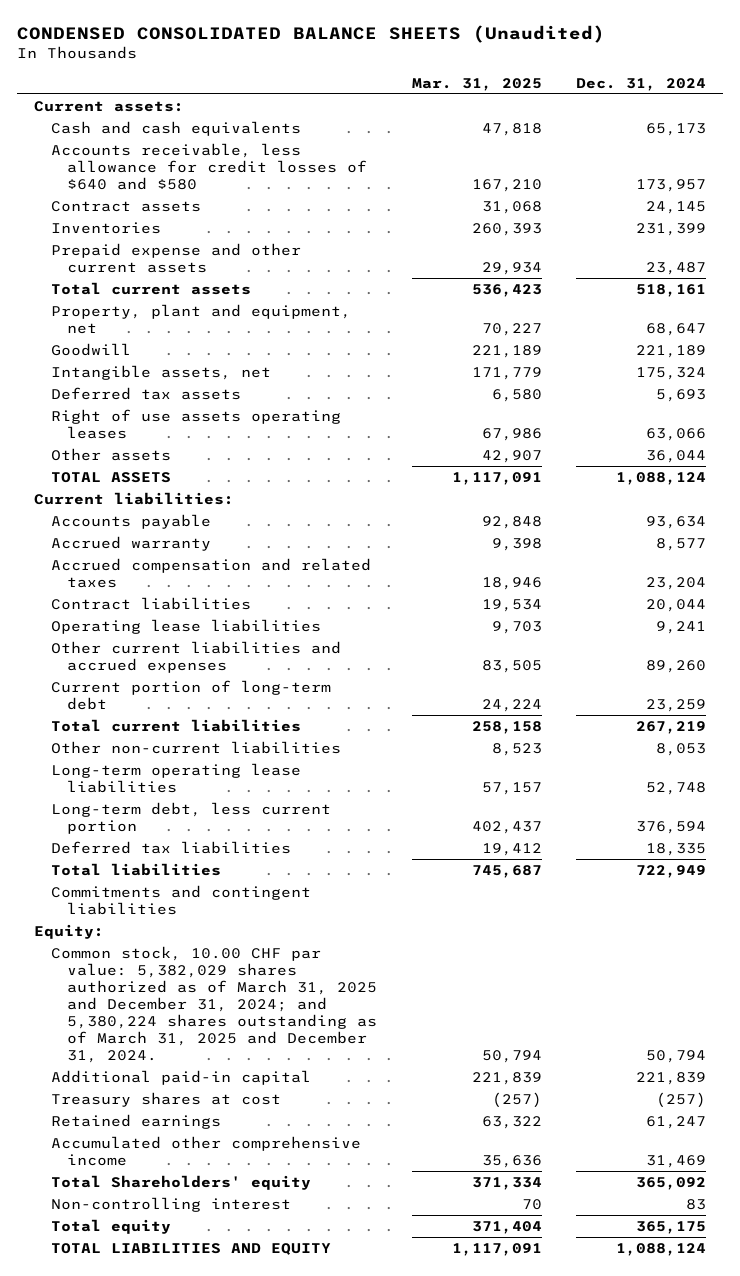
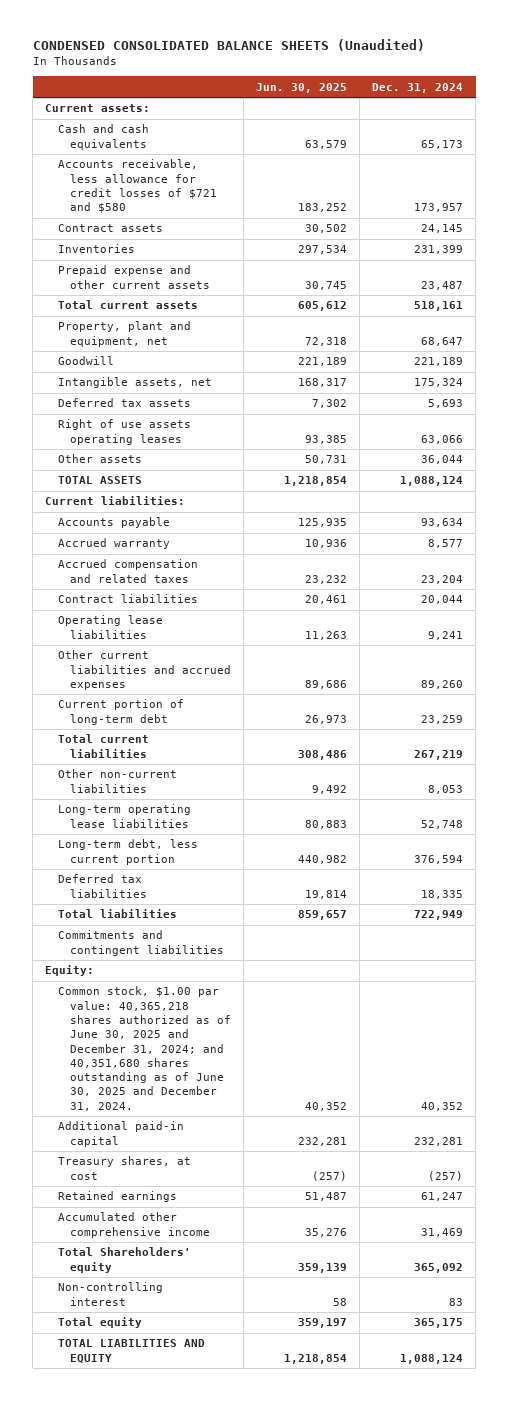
[411,78,542,92] Mar. 31, 2025 -> none
none -> [256,82,348,93] Jun. 30, 2025
[50,142,368,190] Accounts receivable, less allowance for credit losses of $640 and $580 -> [57,159,218,214] Accounts receivable, less allowance for credit losses of $721 and $580
[50,945,378,1063] Common stock, 10.00 CHF par value: 5,382,029 shares authorized as of March 31, 2025 and December 31, 2024; and 5,380,224 shares outstanding as of March 31, 2025 and December 31, 2024. -> [57,986,232,1111] Common stock, $1.00 par value: 40,365,218 shares authorized as of June 30, 2025 and December 31, 2024; and 40,351,680 shares outstanding as of June 30, 2025 and December 31, 2024.
[645,1049,706,1063] 50,794 -> [421,1101,464,1111] 40,352
[635,1071,706,1085] 221,839 -> [414,1136,464,1146] 232,281
[50,1091,281,1107] Treasury shares at cost -> [57,1156,191,1180] Treasury shares, at cost

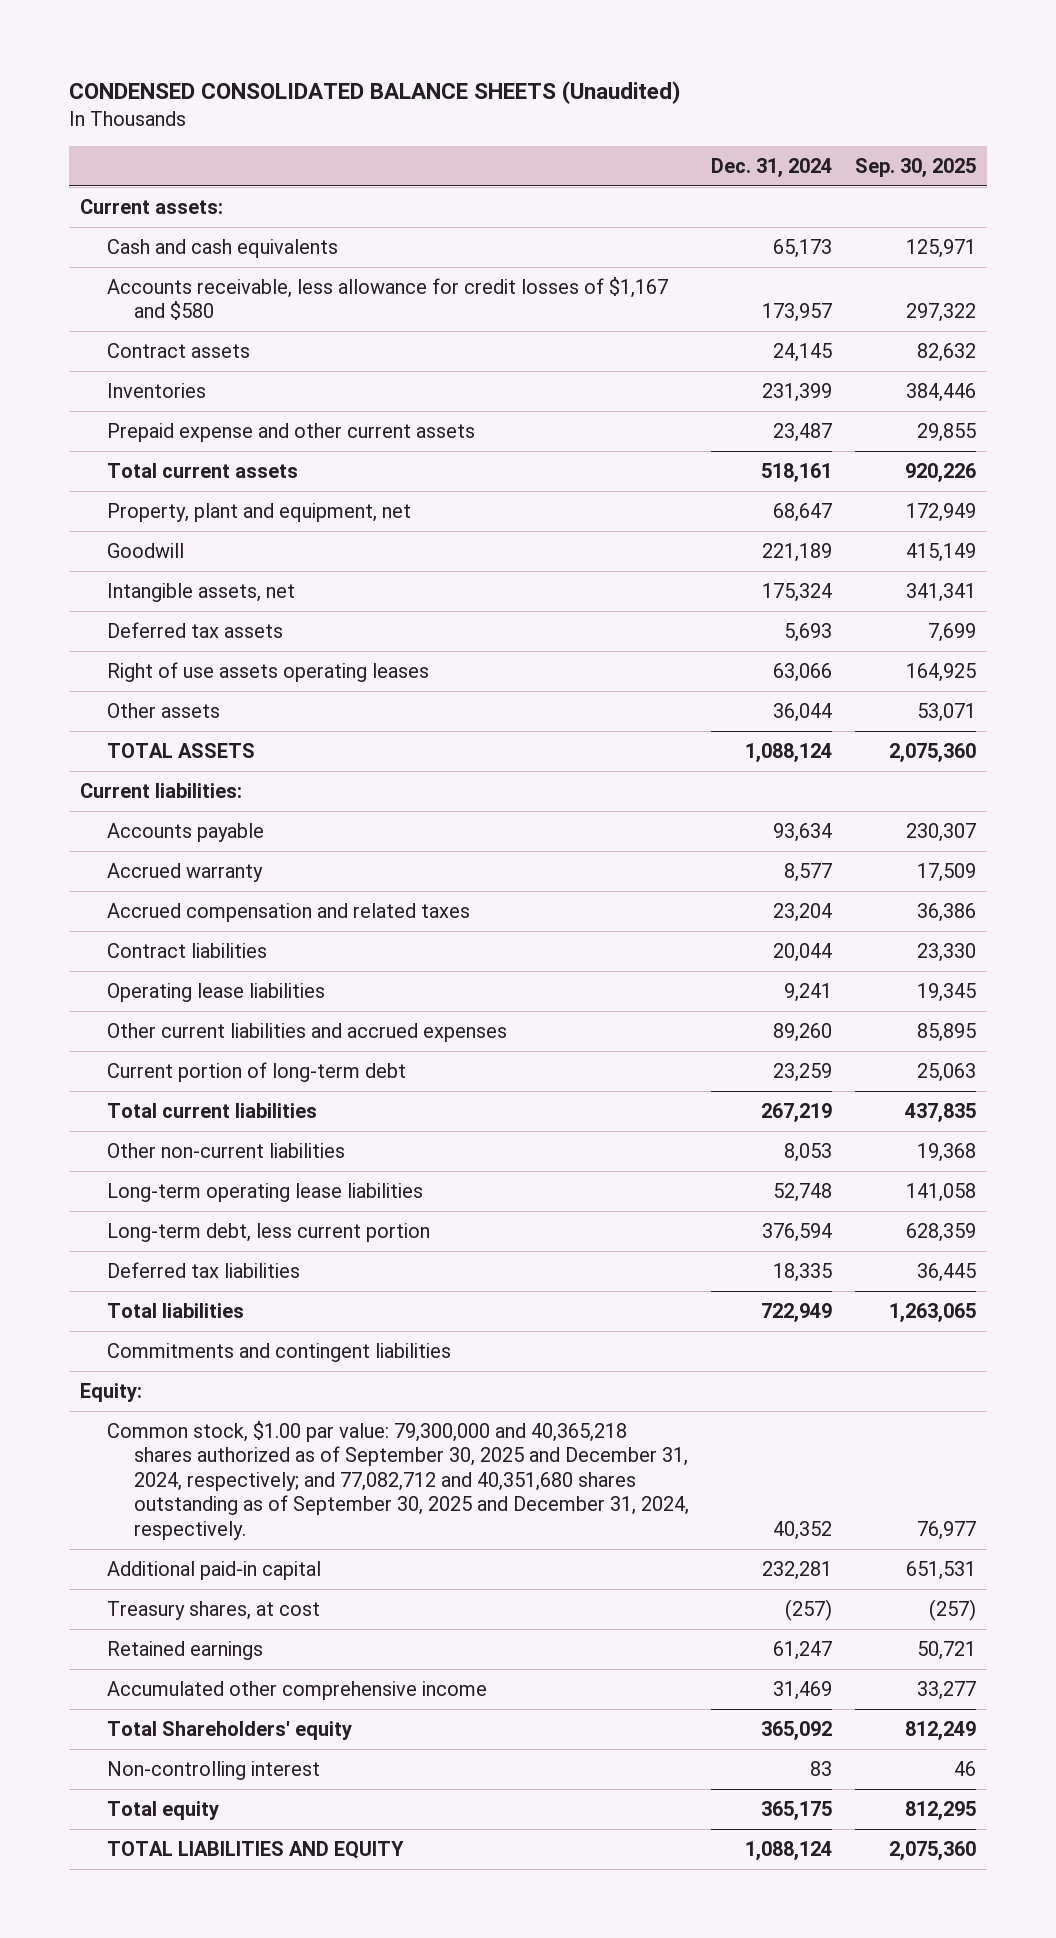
[256,82,348,93] Jun. 30, 2025 -> none
none -> [854,157,976,178] Sep. 30, 2025
[57,159,218,214] Accounts receivable, less allowance for credit losses of $721 and $580 -> [106,276,668,321] Accounts receivable, less allowance for credit losses of $1,167 and $580
[57,986,232,1111] Common stock, $1.00 par value: 40,365,218 shares authorized as of June 30, 2025 and December 31, 2024; and 40,351,680 shares outstanding as of June 30, 2025 and December 31, 2024. -> [106,1420,689,1540] Common stock, $1.00 par value: 79,300,000 and 40,365,218 shares authorized as of September 30, 2025 and December 31, 2024, respectively; and 77,082,712 and 40,351,680 shares outstanding as of September 30, 2025 and December 31, 2024, respectively.

